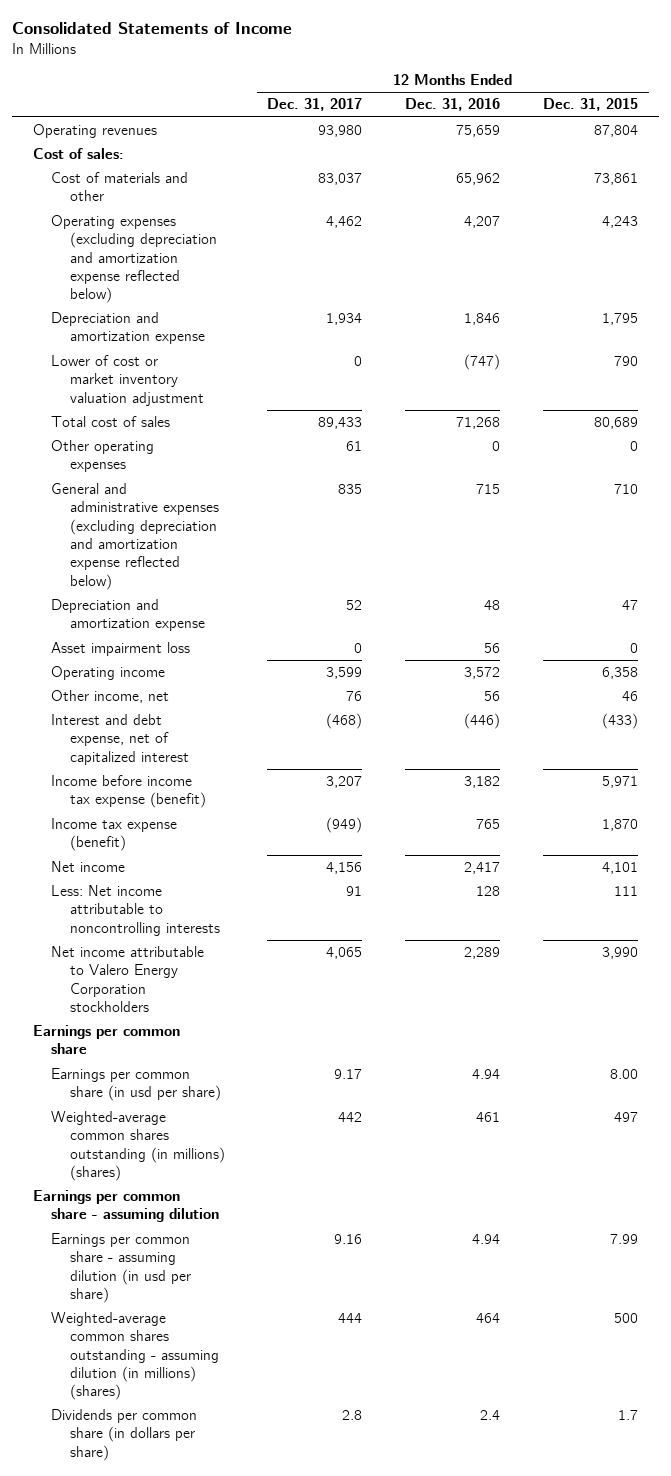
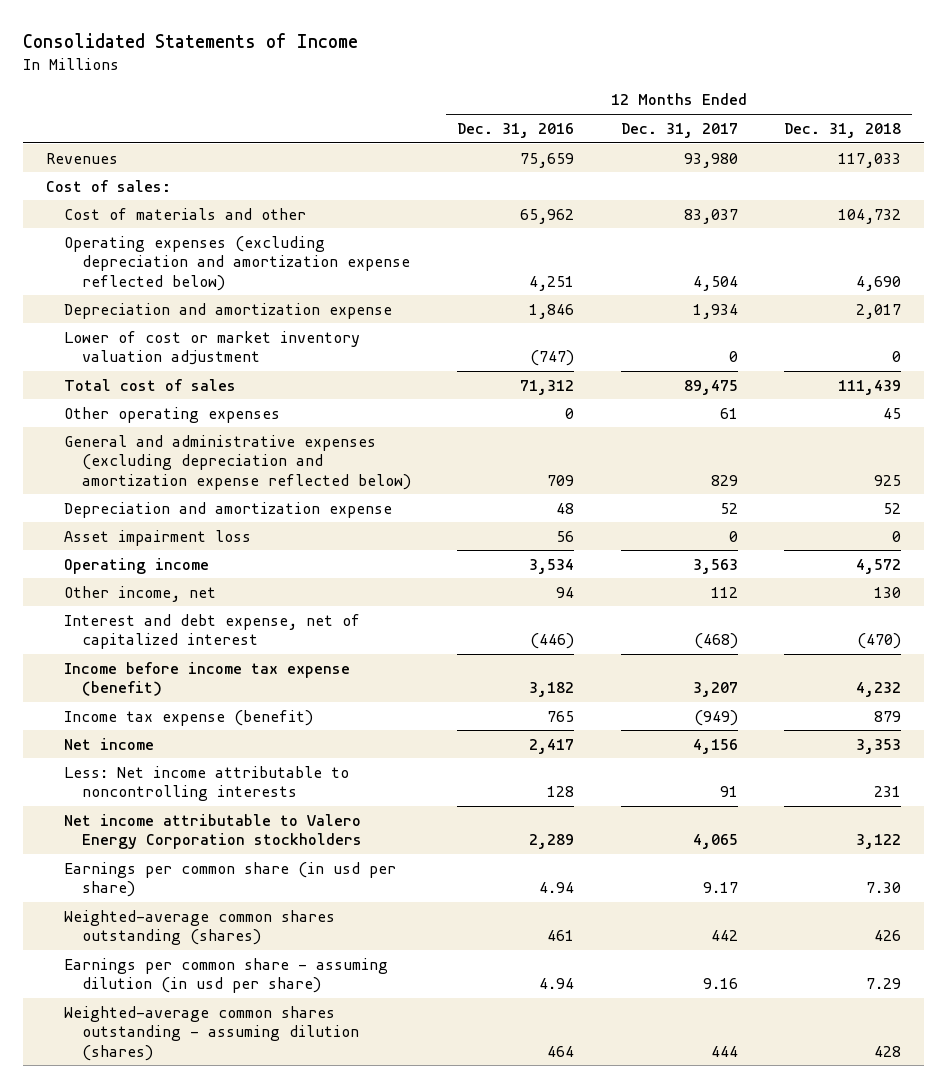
[542,98,638,112] Dec. 31, 2015 -> none
none -> [783,122,901,138] Dec. 31, 2018
[33,124,158,139] Operating revenues -> [46,152,119,164] Revenues
[326,216,363,229] 4,462 -> [692,275,738,291] 4,504
[464,216,501,229] 4,207 -> [529,275,575,291] 4,251
[318,417,363,430] 89,433 -> [683,379,738,395] 89,475
[456,417,501,430] 71,268 -> [520,379,575,395] 71,312
[338,484,363,495] 835 -> [710,474,738,486] 829
[476,484,501,495] 715 -> [547,474,575,486] 709
[326,667,363,680] 3,599 -> [692,558,738,574] 3,563
[464,667,501,680] 3,572 -> [529,558,575,574] 3,534
[346,691,363,702] 76 -> [710,586,738,598] 112
[484,691,501,702] 56 -> [556,586,575,598] 94
[33,1025,181,1055] Earnings per common share -> none
[33,1190,220,1223] Earnings per common share - assuming dilution -> none
[51,1111,225,1182] Weighted-average common shares outstanding (in millions) (shares) -> [64,909,336,946] Weighted-average common shares outstanding (shares)
[51,1409,198,1461] Dividends per common share (in dollars per share) -> none
[51,1312,219,1401] Weighted-average common shares outstanding - assuming dilution (in millions) (shares) -> [64,1005,360,1061] Weighted-average common shares outstanding - assuming dilution (shares)

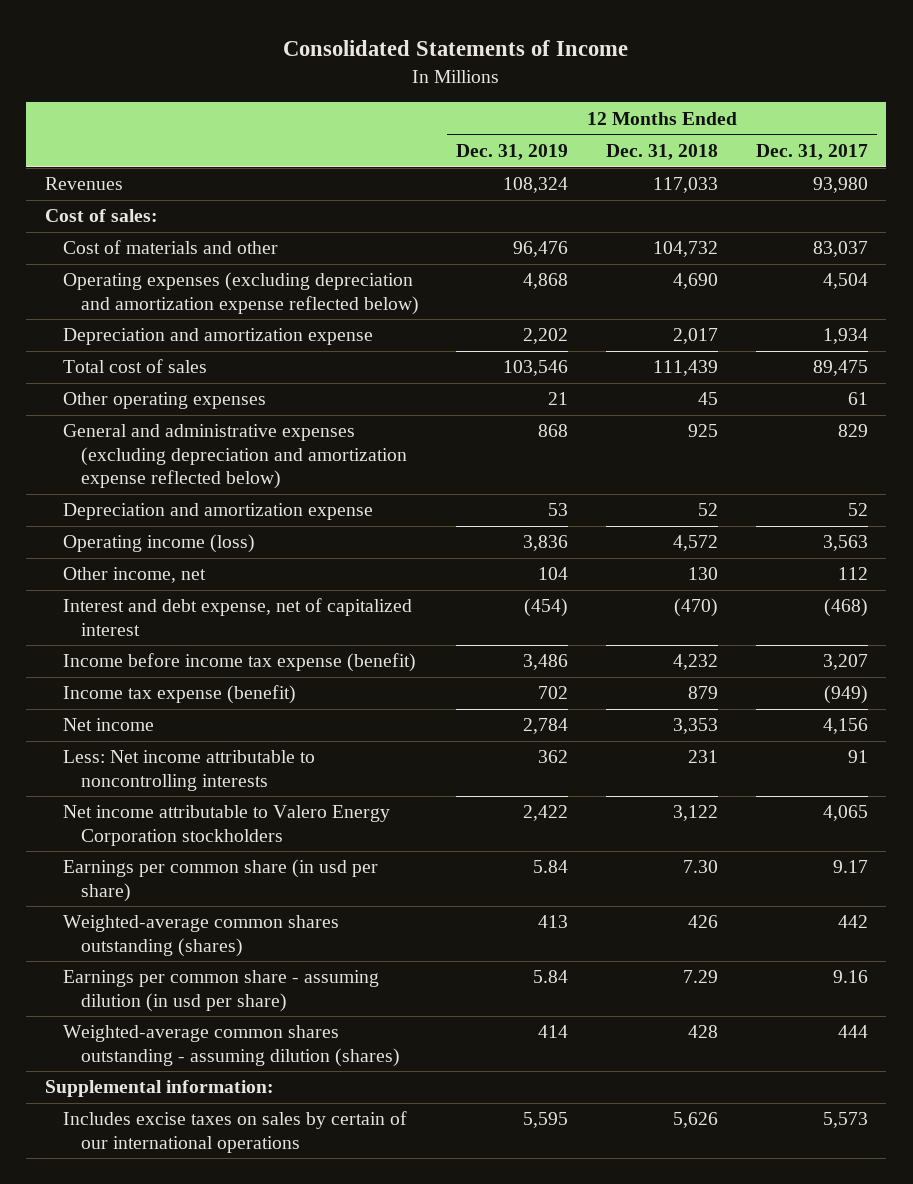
[457,122,575,138] Dec. 31, 2016 -> none
none -> [456,143,569,160] Dec. 31, 2019
[64,330,361,366] Lower of cost or market inventory valuation adjustment -> none
[64,529,252,546] Asset impairment loss -> none
[64,557,210,574] Operating income -> [62,534,255,554] Operating income (loss)
none -> [44,1080,274,1098] Supplemental information:
none -> [62,1111,407,1153] Includes excise taxes on sales by certain of our international operations

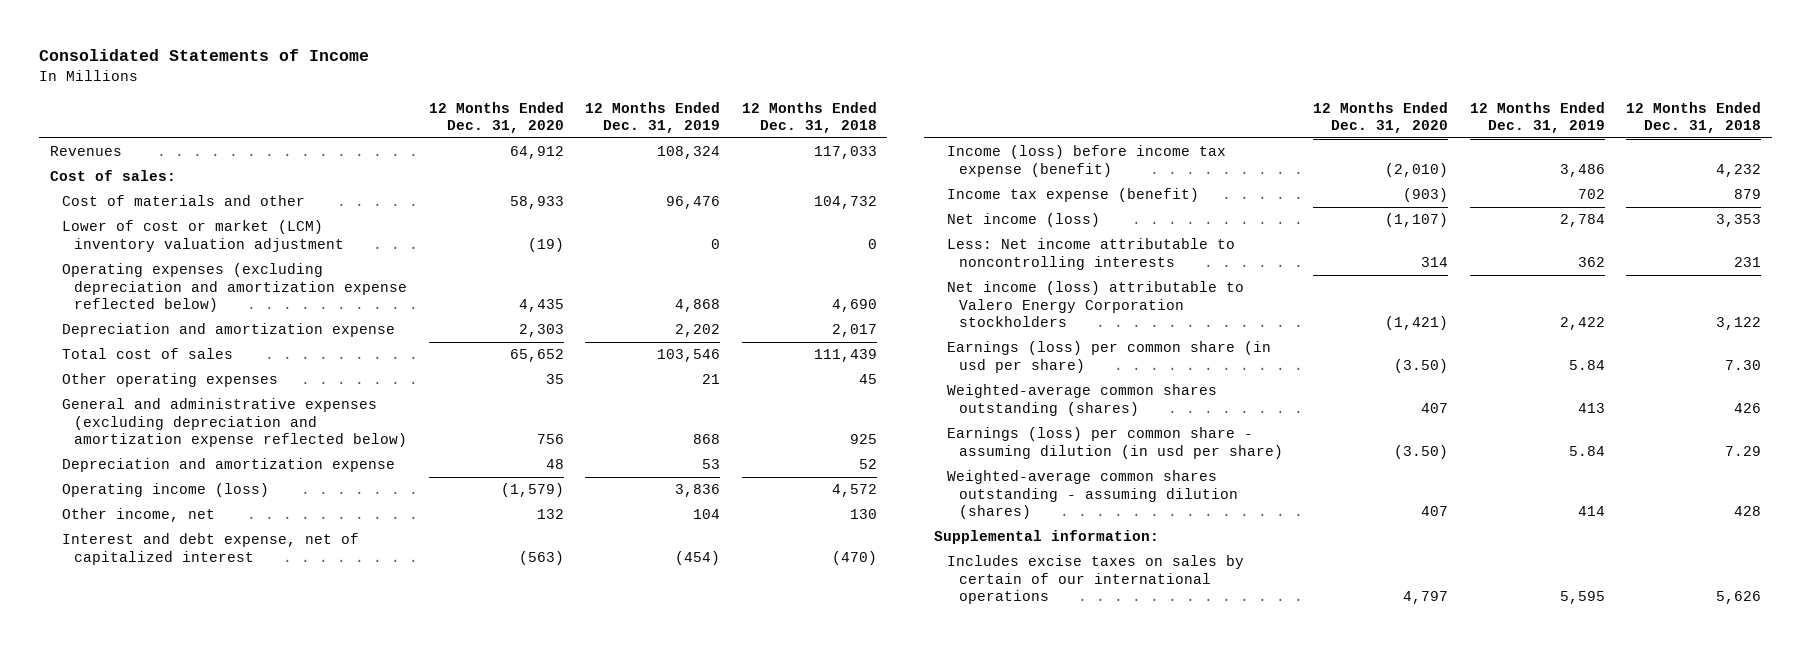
[755,143,868,160] Dec. 31, 2017 -> none
none -> [428,101,564,134] 12 Months Ended Dec. 31, 2020
none -> [61,220,345,252] Lower of cost or market (LCM) inventory valuation adjustment
[62,653,416,673] Income before income tax expense (benefit) -> [946,145,1226,177] Income (loss) before income tax expense (benefit)
[62,718,154,732] Net income -> [946,213,1100,228] Net income (loss)
[62,805,390,846] Net income attributable to Valero Energy Corporation stockholders -> [946,281,1244,328] Net income (loss) attributable to Valero Energy Corporation stockholders
[62,859,378,902] Earnings per common share (in usd per share) -> [946,341,1271,373] Earnings (loss) per common share (in usd per share)
[62,970,379,1012] Earnings per common share - assuming dilution (in usd per share) -> [946,427,1283,459] Earnings (loss) per common share - assuming dilution (in usd per share)

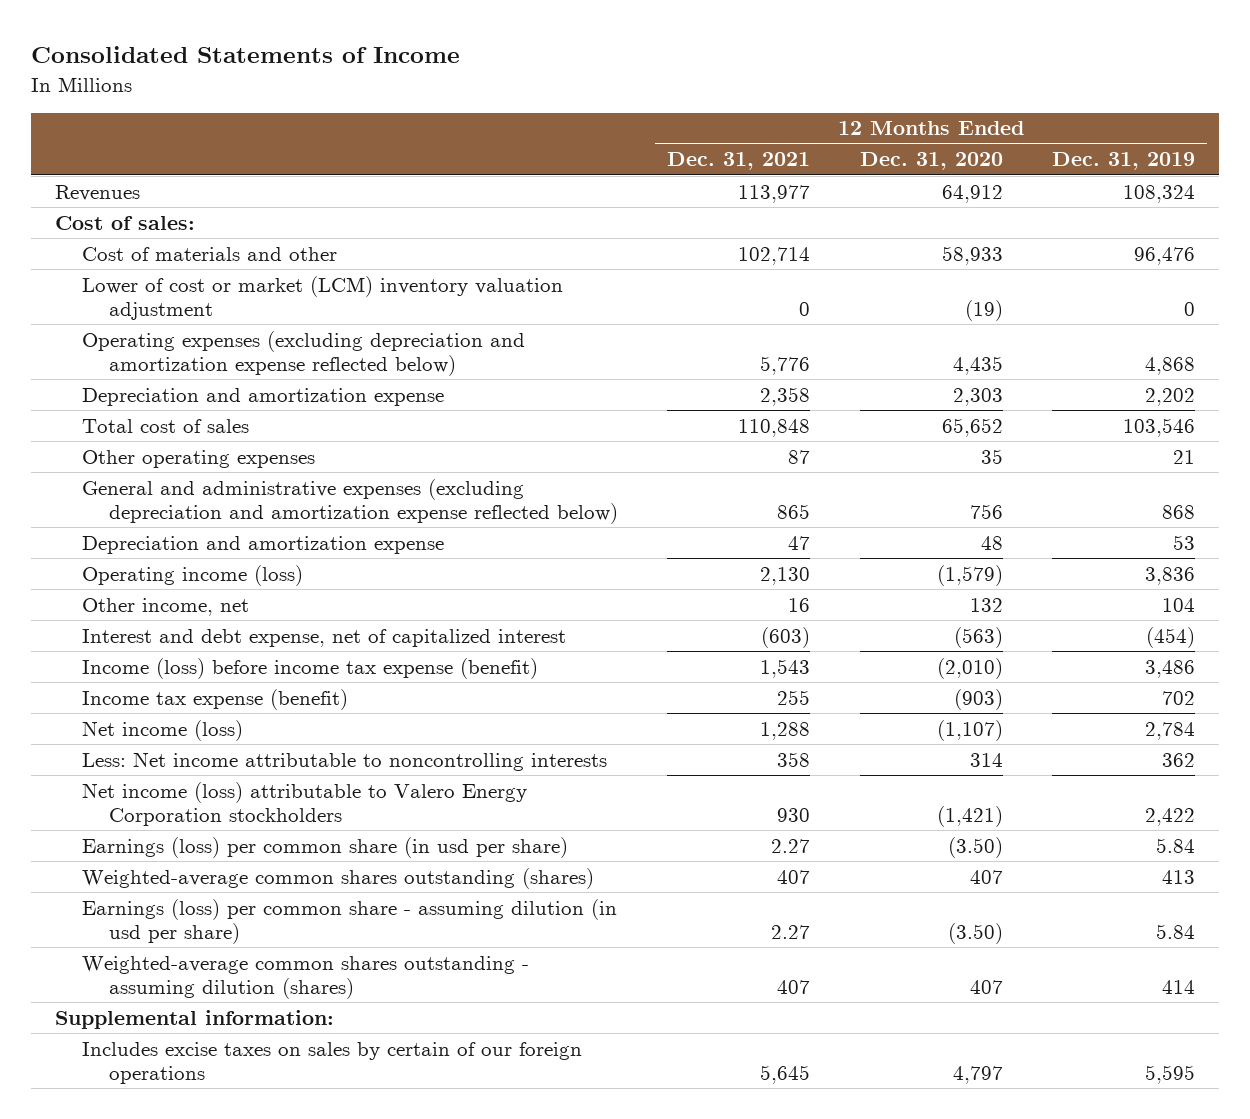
[741,101,877,134] 12 Months Ended Dec. 31, 2018 -> none
none -> [667,152,811,171] Dec. 31, 2021
[946,555,1244,605] Includes excise taxes on sales by certain of our international operations -> [82,1041,583,1084] Includes excise taxes on sales by certain of our foreign operations

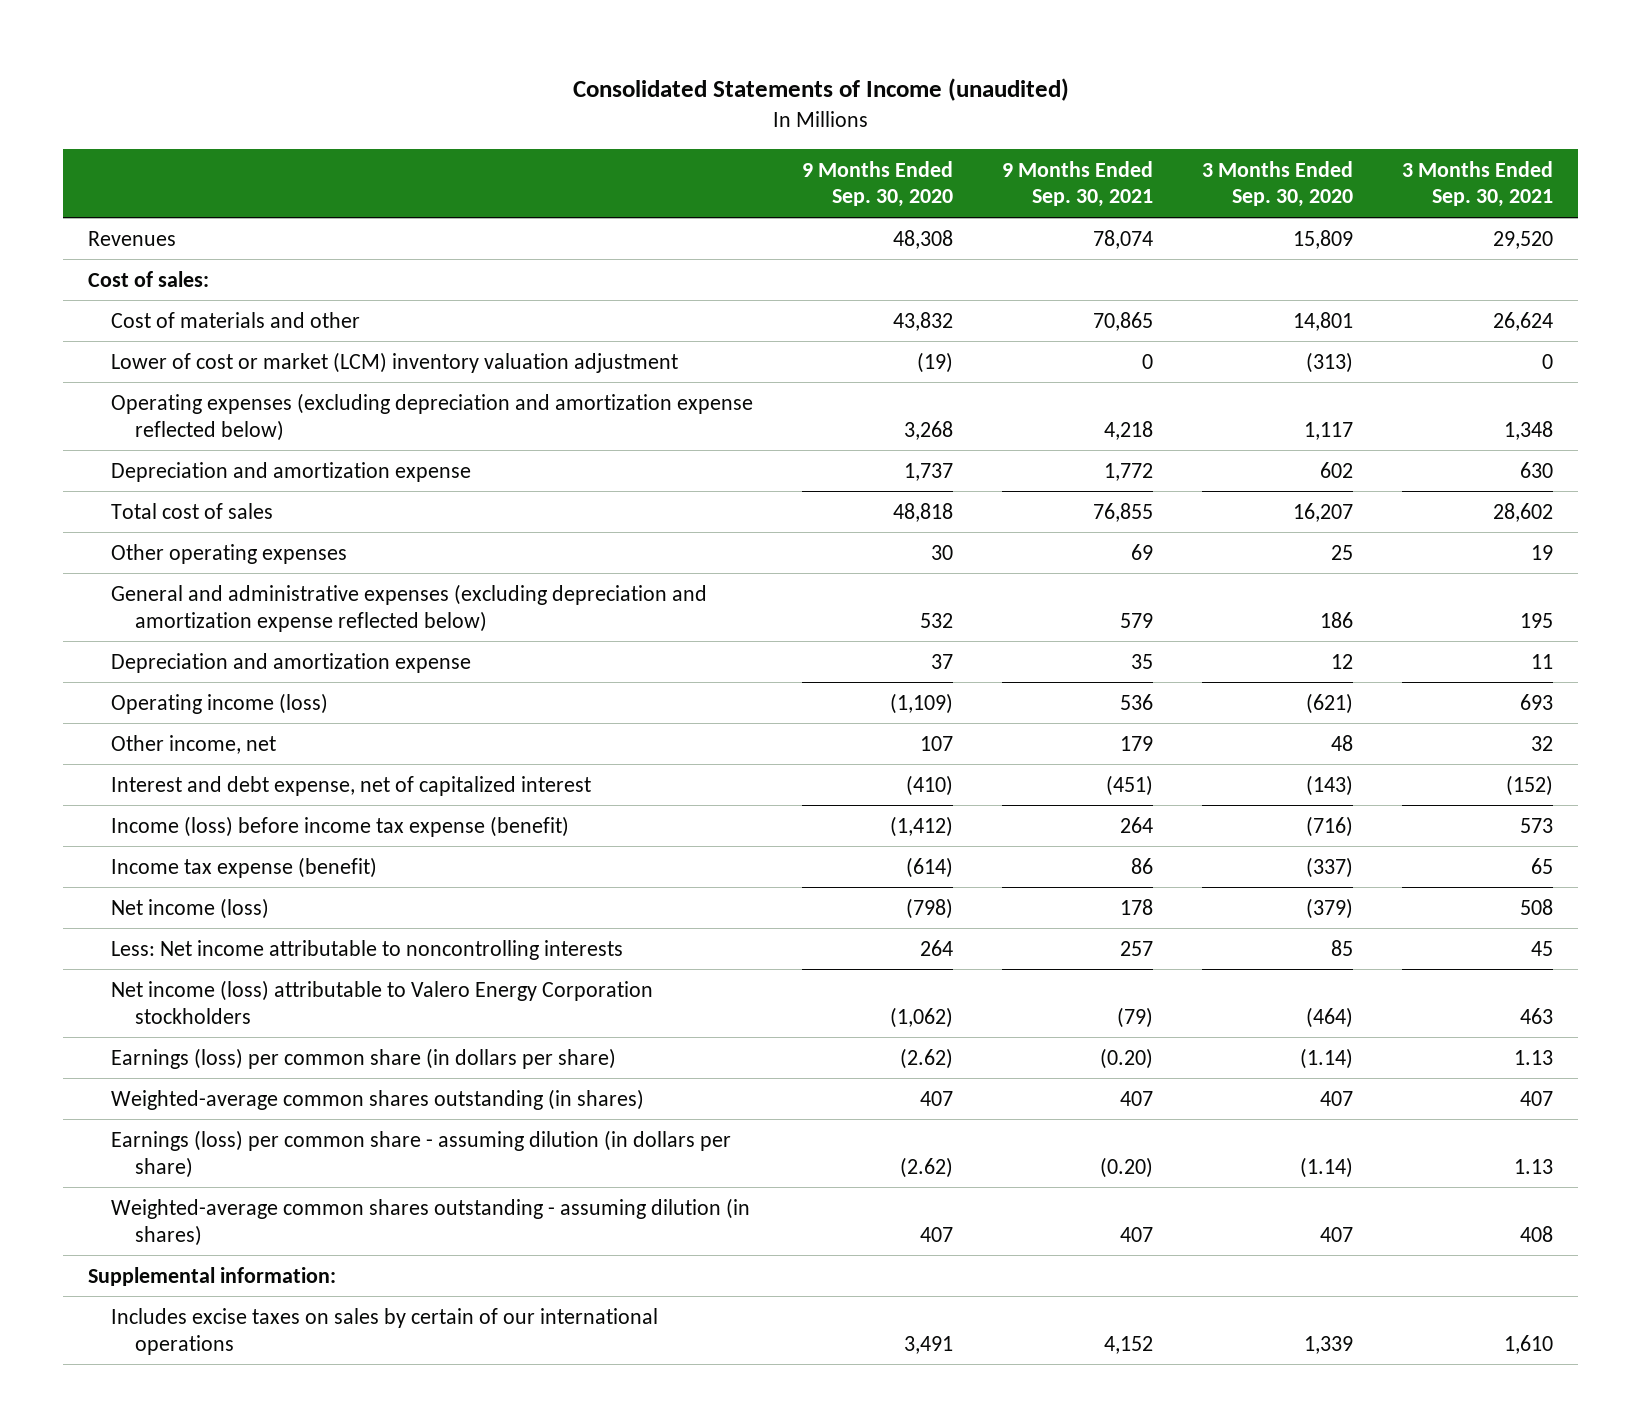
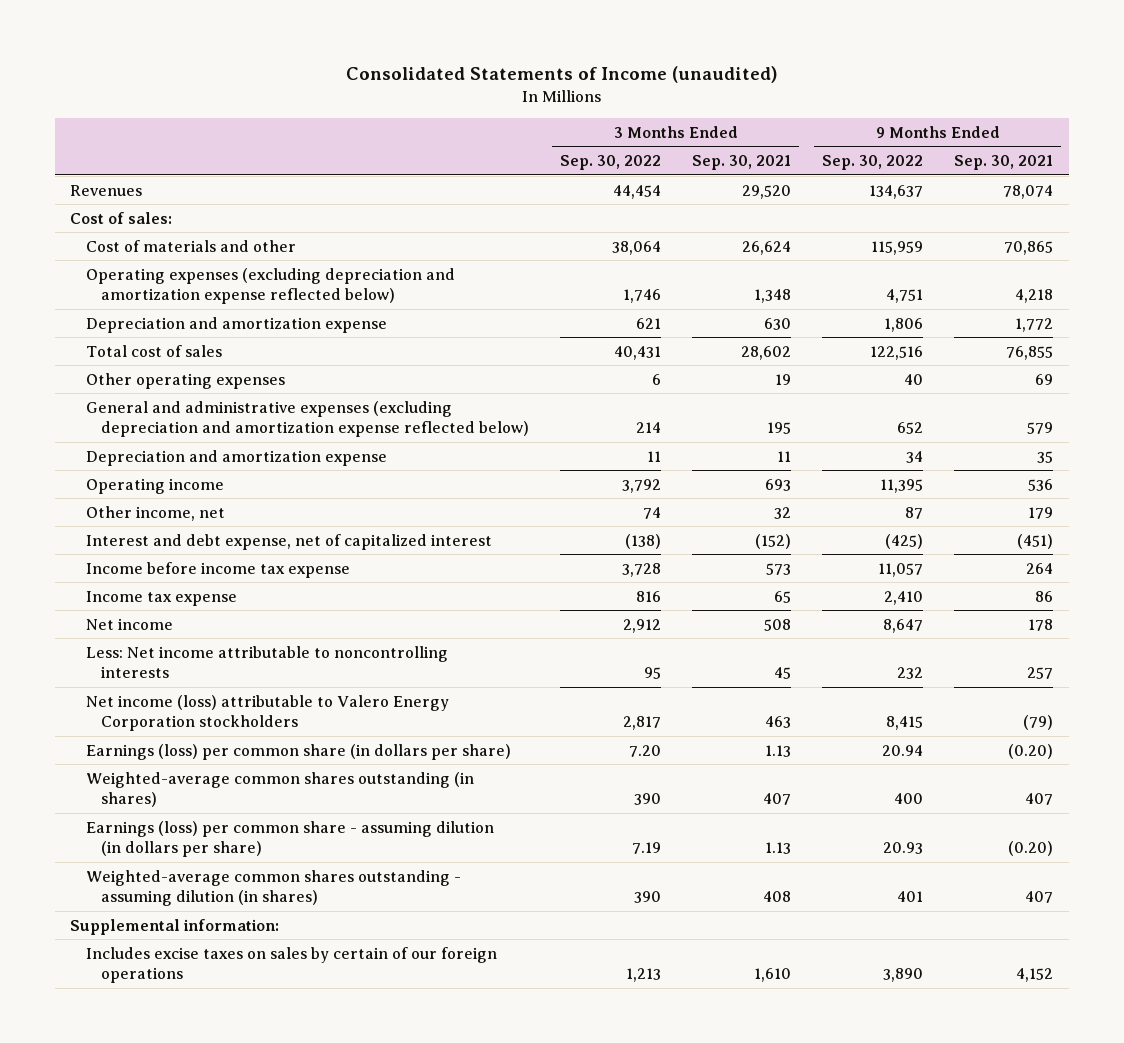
[802,160,954,208] 9 Months Ended Sep. 30, 2020 -> none
[1202,160,1354,208] 3 Months Ended Sep. 30, 2020 -> none
none -> [560,155,662,171] Sep. 30, 2022
none -> [822,155,924,171] Sep. 30, 2022
[111,351,679,373] Lower of cost or market (LCM) inventory valuation adjustment -> none
[111,692,329,714] Operating income (loss) -> [85,477,224,494] Operating income
[111,815,570,837] Income (loss) before income tax expense (benefit) -> [85,561,350,578] Income before income tax expense
[111,856,378,878] Income tax expense (benefit) -> [85,590,237,606] Income tax expense
[111,897,270,919] Net income (loss) -> [85,617,173,630] Net income
[111,1307,659,1355] Includes excise taxes on sales by certain of our international operations -> [85,946,497,984] Includes excise taxes on sales by certain of our foreign operations

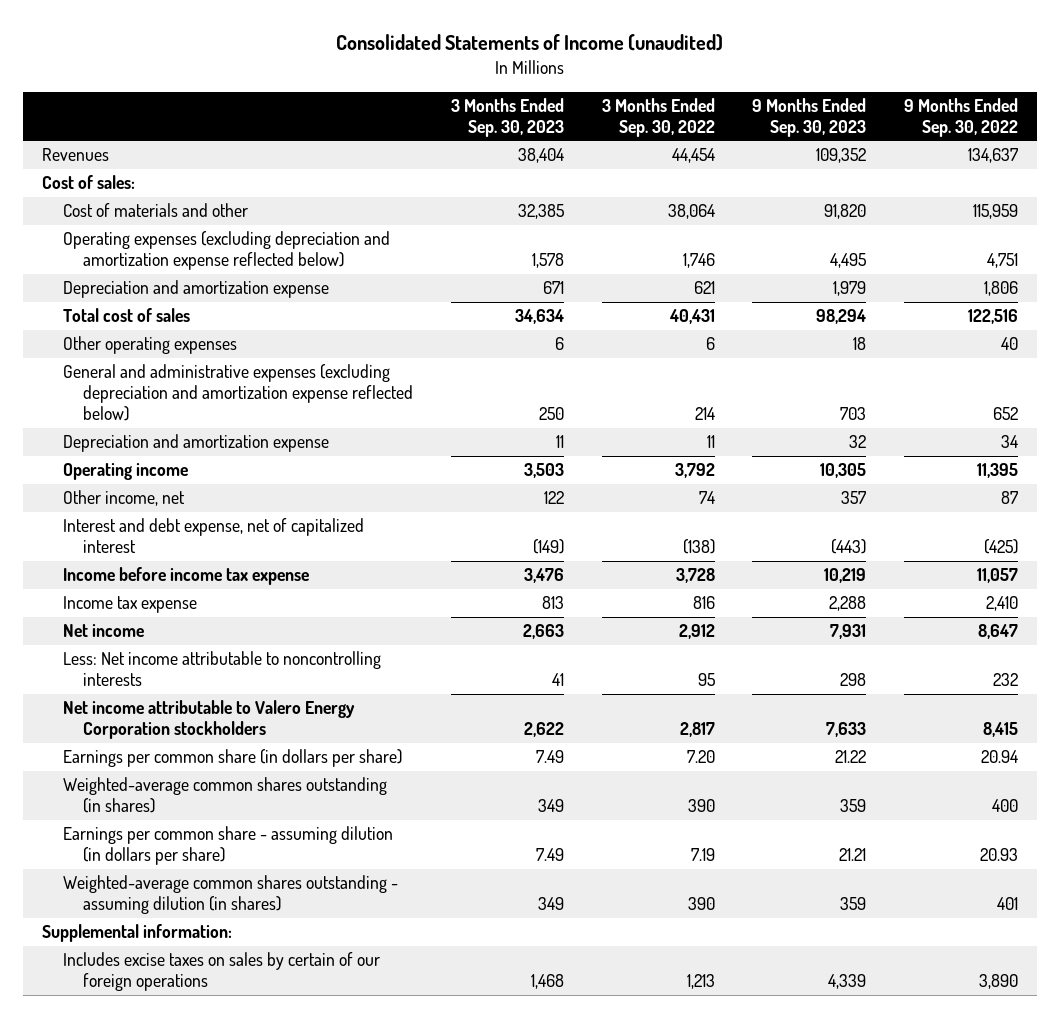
[692,155,792,171] Sep. 30, 2021 -> none
[954,155,1054,171] Sep. 30, 2021 -> none
none -> [450,97,564,137] 3 Months Ended Sep. 30, 2023
none -> [752,97,867,137] 9 Months Ended Sep. 30, 2023
[85,694,449,732] Net income (loss) attributable to Valero Energy Corporation stockholders -> [62,700,355,740] Net income attributable to Valero Energy Corporation stockholders
[85,743,511,760] Earnings (loss) per common share (in dollars per share) -> [62,749,402,768] Earnings per common share (in dollars per share)
[85,820,494,858] Earnings (loss) per common share - assuming dilution (in dollars per share) -> [62,826,393,866] Earnings per common share - assuming dilution (in dollars per share)

